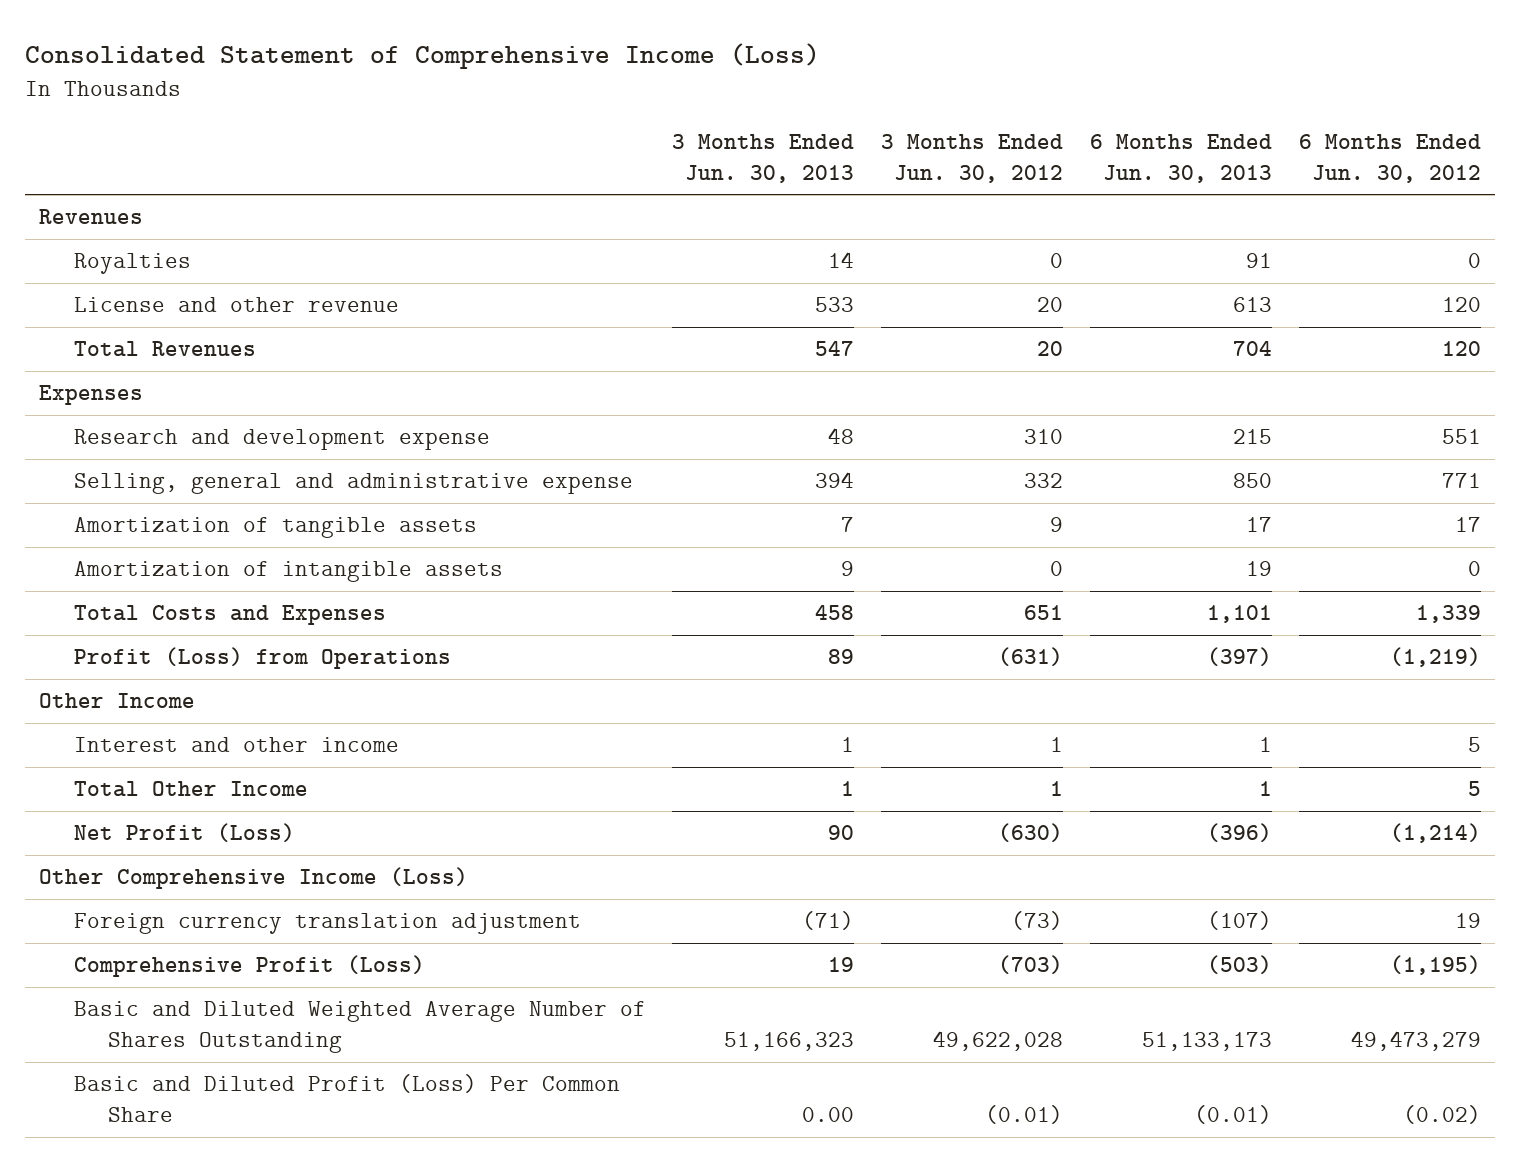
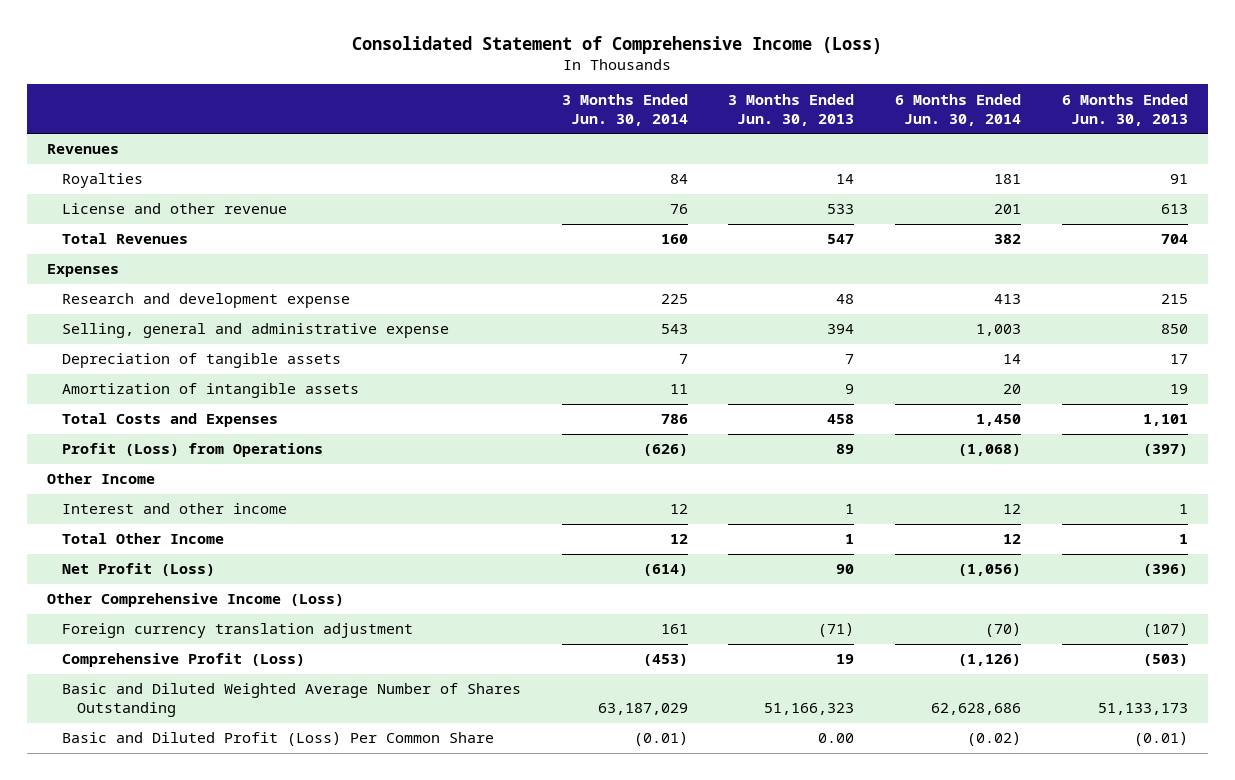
[881,134,1064,183] 3 Months Ended Jun. 30, 2012 -> none
[1299,134,1482,183] 6 Months Ended Jun. 30, 2012 -> none
none -> [561,93,688,126] 3 Months Ended Jun. 30, 2014
none -> [895,93,1022,126] 6 Months Ended Jun. 30, 2014
[73,517,477,539] Amortization of tangible assets -> [61,353,341,369] Depreciation of tangible assets

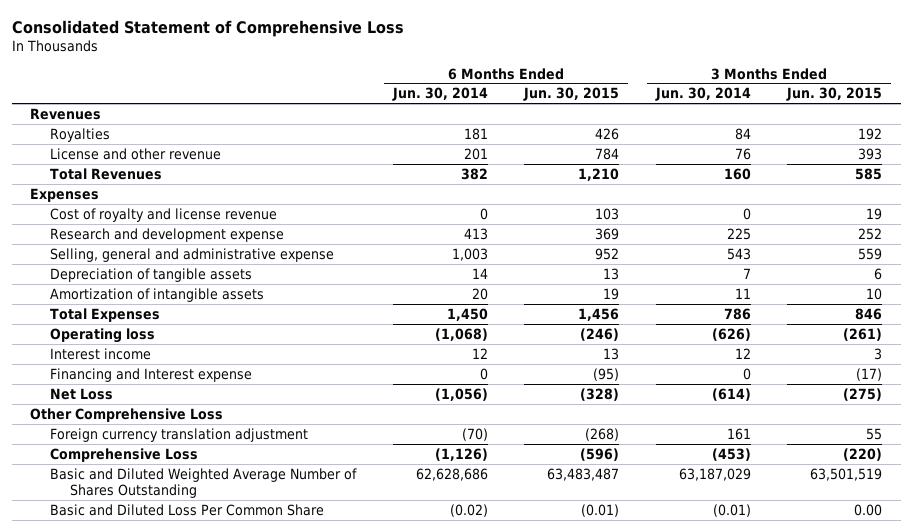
[352,35,883,54] Consolidated Statement of Comprehensive Income (Loss) -> [12,19,405,37] Consolidated Statement of Comprehensive Loss
[728,93,855,126] 3 Months Ended Jun. 30, 2013 -> none
[1061,93,1188,126] 6 Months Ended Jun. 30, 2013 -> none
none -> [523,87,620,102] Jun. 30, 2015
none -> [786,87,883,102] Jun. 30, 2015
none -> [50,207,278,222] Cost of royalty and license revenue
[46,473,155,485] Other Income -> none
[61,533,224,545] Total Other Income -> none
[61,413,278,428] Total Costs and Expenses -> [50,307,161,322] Total Expenses
[61,443,323,458] Profit (Loss) from Operations -> [50,327,156,343] Operating loss
[61,503,287,515] Interest and other income -> [50,347,152,360] Interest income
none -> [50,367,253,382] Financing and Interest expense
[61,563,215,577] Net Profit (Loss) -> [50,387,114,400] Net Loss
[46,593,344,608] Other Comprehensive Income (Loss) -> [30,407,224,422] Other Comprehensive Loss
[61,653,305,668] Comprehensive Profit (Loss) -> [50,447,199,462] Comprehensive Loss
[61,732,494,747] Basic and Diluted Profit (Loss) Per Common Share -> [50,503,325,516] Basic and Diluted Loss Per Common Share

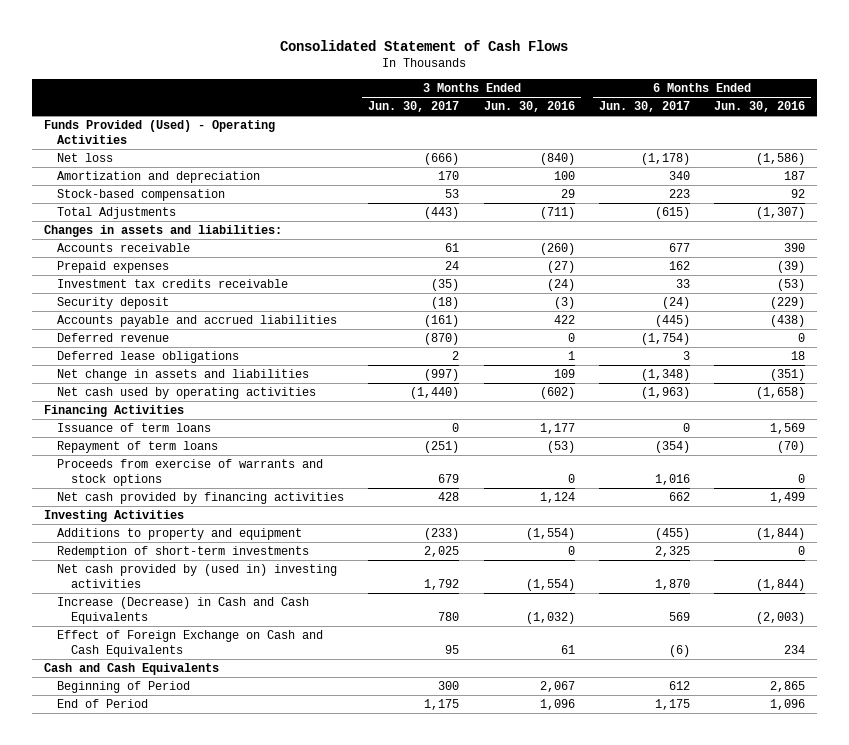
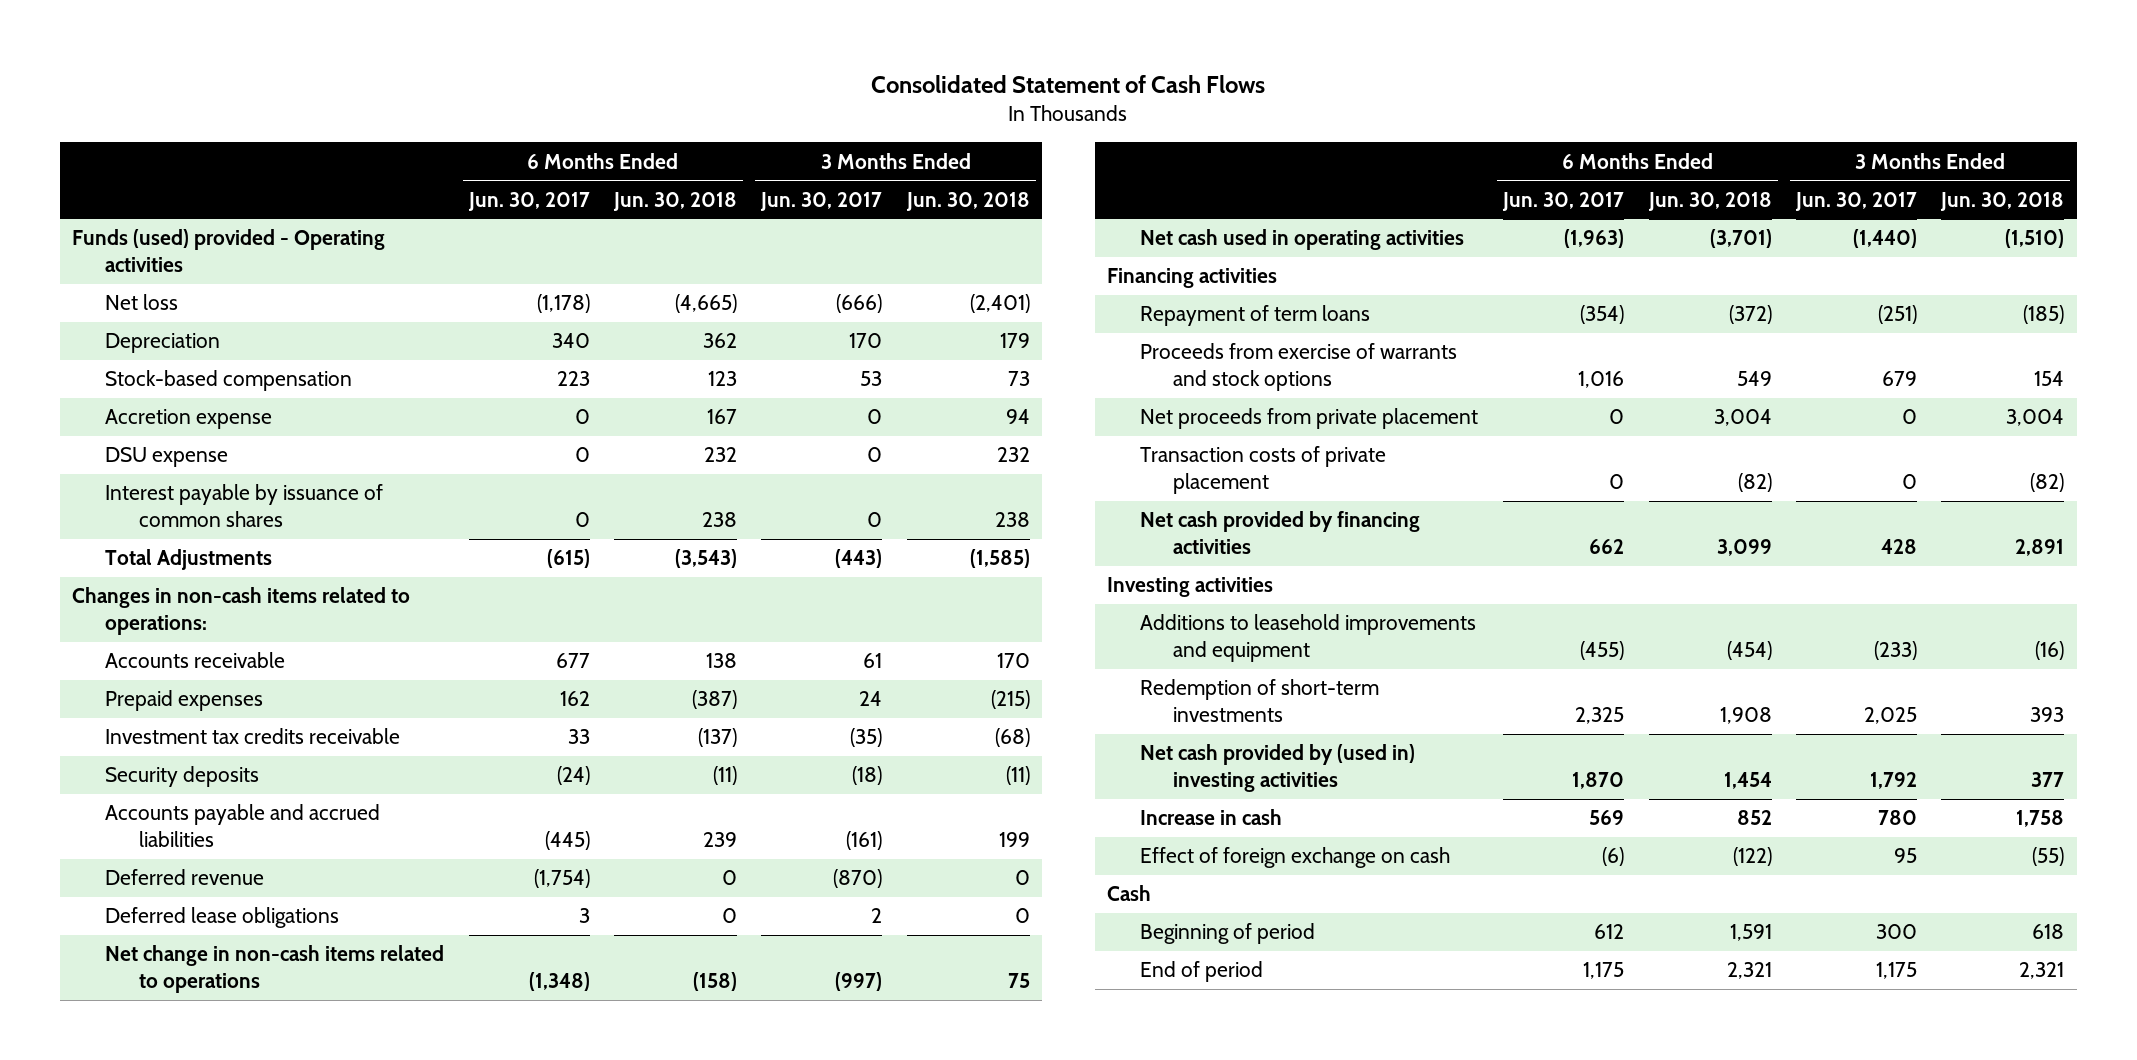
[483,101,575,113] Jun. 30, 2016 -> none
[714,101,806,113] Jun. 30, 2016 -> none
none -> [613,191,738,211] Jun. 30, 2018
none -> [905,191,1030,211] Jun. 30, 2018
[43,120,275,144] Funds Provided (Used) - Operating Activities -> [72,229,386,273] Funds (used) provided - Operating activities
[57,171,261,184] Amortization and depreciation -> [105,333,221,354] Depreciation
none -> [105,409,273,430] Accretion expense
none -> [105,447,229,468] DSU expense
none -> [105,484,384,528] Interest payable by issuance of common shares
[43,225,282,238] Changes in assets and liabilities: -> [72,587,411,636] Changes in non-cash items related to operations:
[57,297,170,310] Security deposit -> [105,766,260,788] Security deposits
[57,423,212,433] Issuance of term loans -> none
[57,369,310,382] Net change in assets and liabilities -> [105,945,445,994] Net change in non-cash items related to operations
[57,387,317,400] Net cash used by operating activities -> [1139,229,1464,251] Net cash used in operating activities
[43,405,184,418] Financing Activities -> [1106,268,1277,289] Financing activities
none -> [1139,408,1478,430] Net proceeds from private placement
none -> [1139,446,1386,495] Transaction costs of private placement
[43,510,184,523] Investing Activities -> [1106,577,1273,598] Investing activities
[57,528,303,541] Additions to property and equipment -> [1139,614,1476,663] Additions to leasehold improvements and equipment
[57,597,310,624] Increase (Decrease) in Cash and Cash Equivalents -> [1139,809,1282,826] Increase in cash
[57,630,324,657] Effect of Foreign Exchange on Cash and Cash Equivalents -> [1139,847,1450,869] Effect of foreign exchange on cash
[43,663,219,676] Cash and Cash Equivalents -> [1106,885,1151,902] Cash
[57,681,191,694] Beginning of Period -> [1139,923,1315,945] Beginning of period
[57,699,149,709] End of Period -> [1139,961,1263,983] End of period

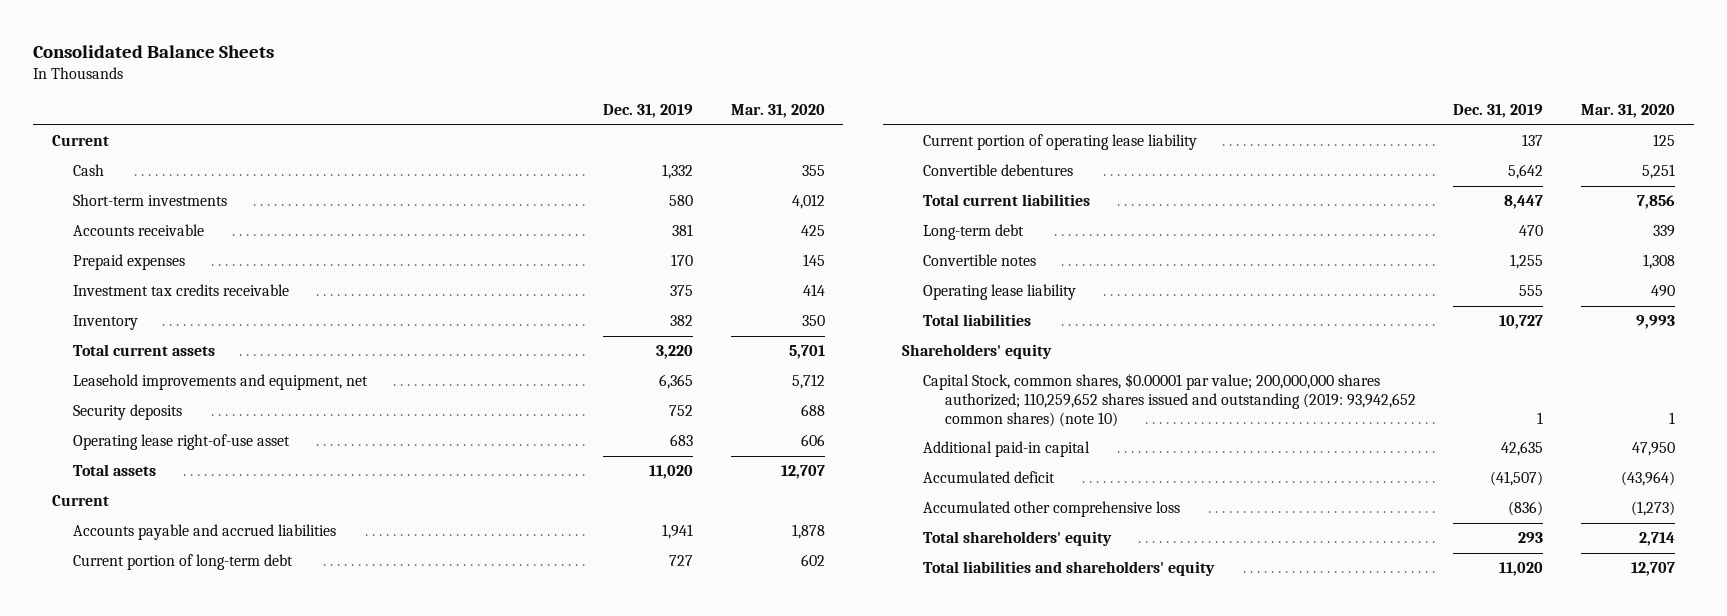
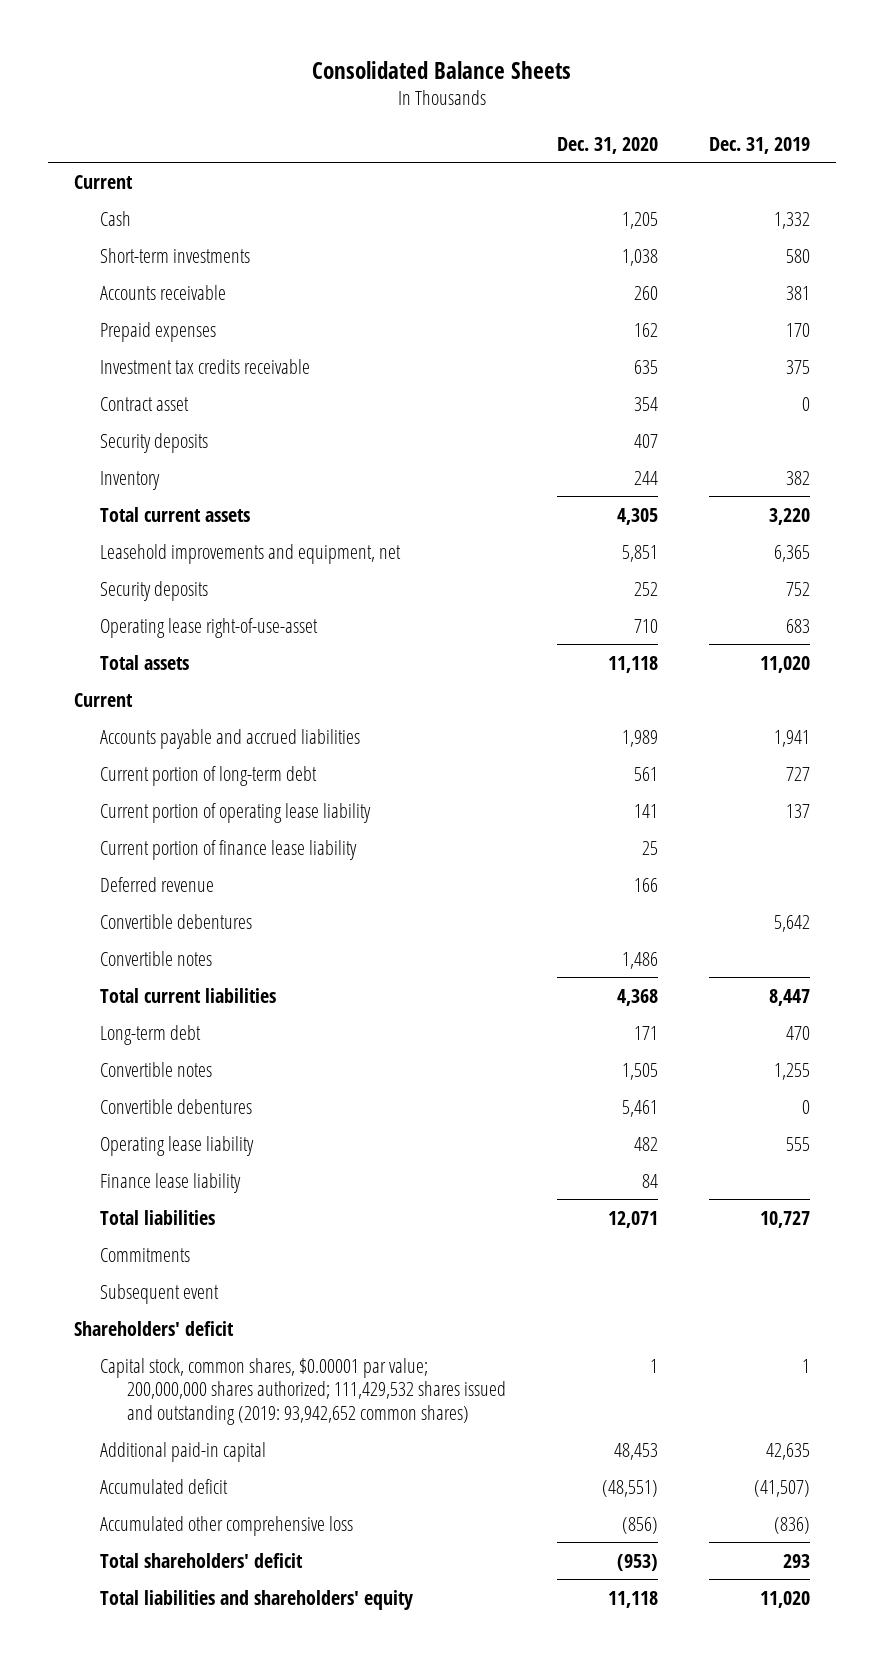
[730,104,825,119] Mar. 31, 2020 -> none
none -> [557,136,659,154] Dec. 31, 2020
none -> [100,396,190,411] Contract asset
none -> [100,432,209,453] Security deposits
[73,434,291,451] Operating lease right-of-use asset -> [100,617,319,638] Operating lease right-of-use-asset
none -> [100,839,358,860] Current portion of finance lease liability
none -> [100,876,215,892] Deferred revenue
none -> [100,950,213,966] Convertible notes
none -> [100,1098,253,1114] Convertible debentures
none -> [100,1172,242,1193] Finance lease liability
none -> [100,1247,191,1262] Commitments
none -> [100,1283,220,1304] Subsequent event
[901,344,1052,360] Shareholders' equity -> [73,1320,234,1336] Shareholders' deficit
[923,373,1416,427] Capital Stock, common shares, $0.00001 par value; 200,000,000 shares authorized; 110,259,652 shares issued and outstanding (2019: 93,942,652 common shares) (note 10) -> [100,1357,506,1425] Capital stock, common shares, $0.00001 par value; 200,000,000 shares authorized; 111,429,532 shares issued and outstanding (2019: 93,942,652 common shares)
[923,531,1113,547] Total shareholders' equity -> [100,1552,304,1568] Total shareholders' deficit

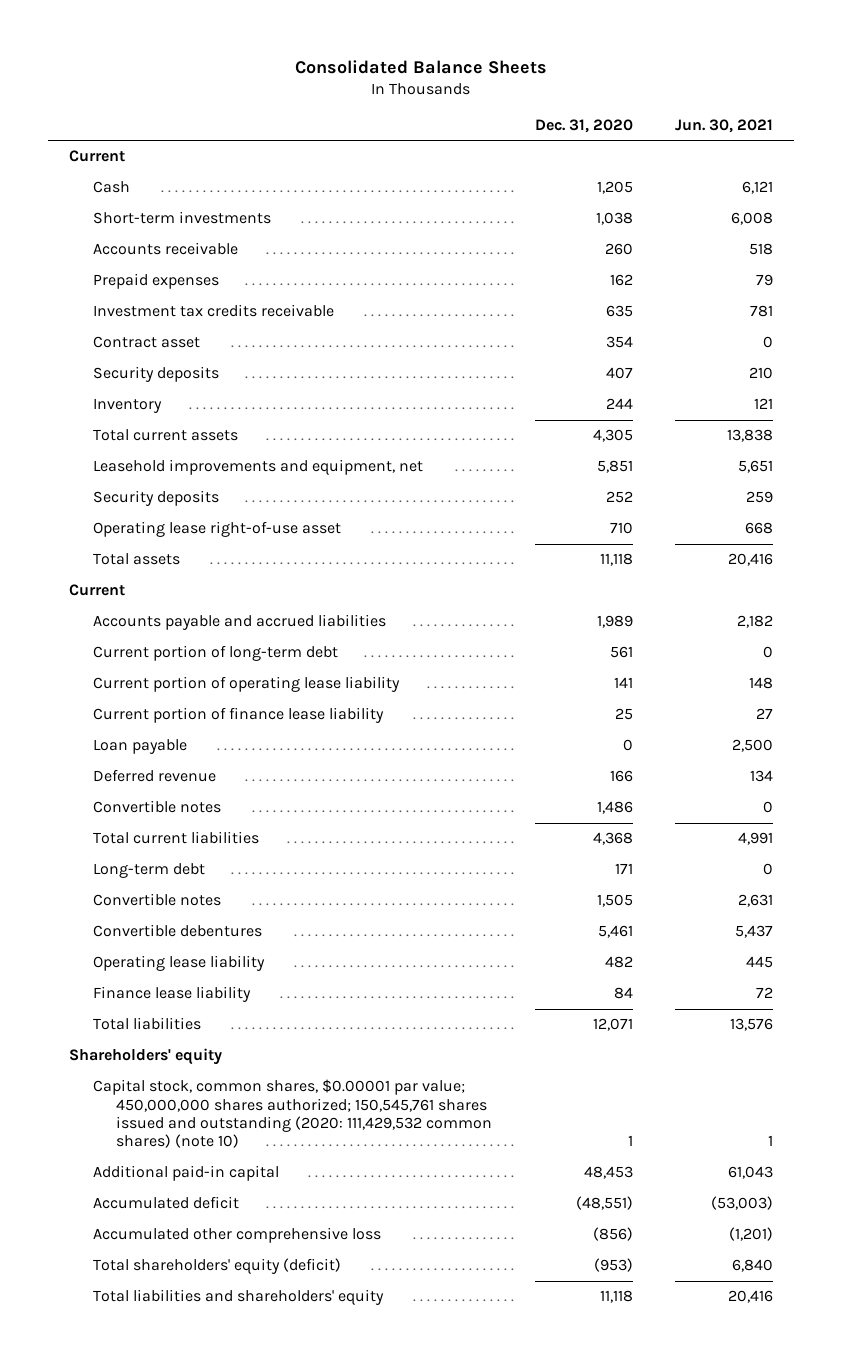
[709,136,811,154] Dec. 31, 2019 -> none
none -> [675,118,774,133] Jun. 30, 2021
[100,617,319,638] Operating lease right-of-use-asset -> [92,521,341,538] Operating lease right-of-use asset
none -> [92,739,187,755] Loan payable
[100,913,253,929] Convertible debentures -> none
[100,1247,191,1262] Commitments -> none
[100,1283,220,1304] Subsequent event -> none
[73,1320,234,1336] Shareholders' deficit -> [69,1048,223,1066] Shareholders' equity
[100,1357,506,1425] Capital stock, common shares, $0.00001 par value; 200,000,000 shares authorized; 111,429,532 shares issued and outstanding (2019: 93,942,652 common shares) -> [92,1079,493,1149] Capital stock, common shares, $0.00001 par value; 450,000,000 shares authorized; 150,545,761 shares issued and outstanding (2020: 111,429,532 common shares) (note 10)
[100,1552,304,1568] Total shareholders' deficit -> [92,1258,341,1275] Total shareholders' equity (deficit)

